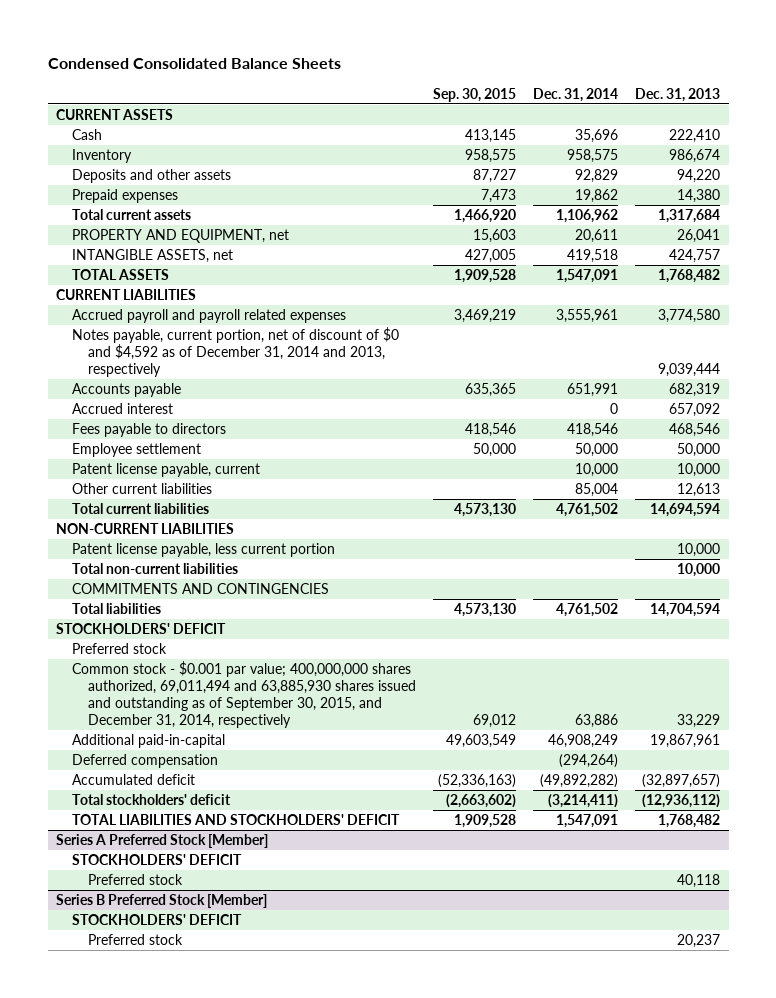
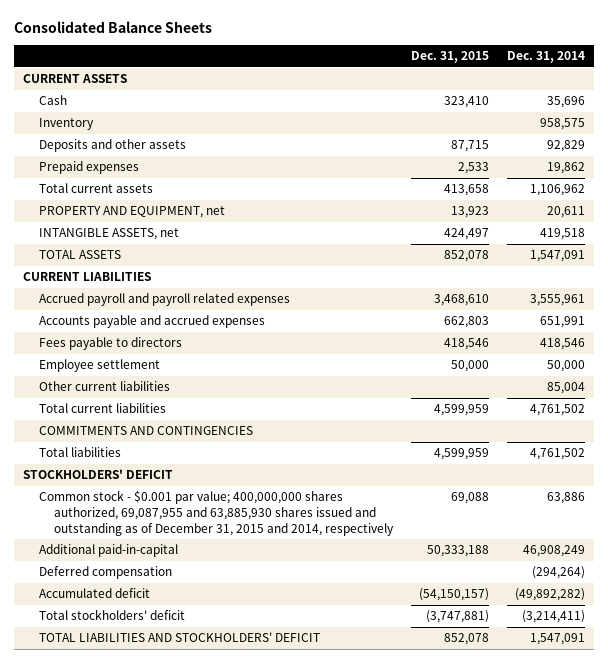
[47,58,341,70] Condensed Consolidated Balance Sheets -> [13,20,212,33] Consolidated Balance Sheets
[433,87,517,102] Sep. 30, 2015 -> none
[635,87,721,102] Dec. 31, 2013 -> none
none -> [411,51,490,64] Dec. 31, 2015
[72,327,400,378] Notes payable, current portion, net of discount of $0 and $4,592 as of December 31, 2014 and 2013, respectively -> none
[72,403,174,415] Accrued interest -> none
[72,383,182,398] Accounts payable -> [38,315,265,329] Accounts payable and accrued expenses
[72,463,261,478] Patent license payable, current -> none
[56,523,235,535] NON-CURRENT LIABILITIES -> none
[72,543,336,558] Patent license payable, less current portion -> none
[72,563,239,575] Total non-current liabilities -> none
[72,643,168,655] Preferred stock -> none
[72,661,417,729] Common stock - $0.001 par value; 400,000,000 shares authorized, 69,011,494 and 63,885,930 shares issued and outstanding as of September 30, 2015, and December 31, 2014, respectively -> [38,490,395,536] Common stock - $0.001 par value; 400,000,000 shares authorized, 69,087,955 and 63,885,930 shares issued and outstanding as of December 31, 2015 and 2014, respectively
[56,834,269,849] Series A Preferred Stock [Member] -> none
[72,854,243,866] STOCKHOLDERS' DEFICIT -> none
[88,874,184,886] Preferred stock -> none
[56,894,268,909] Series B Preferred Stock [Member] -> none
[72,914,243,926] STOCKHOLDERS' DEFICIT -> none
[88,934,184,946] Preferred stock -> none

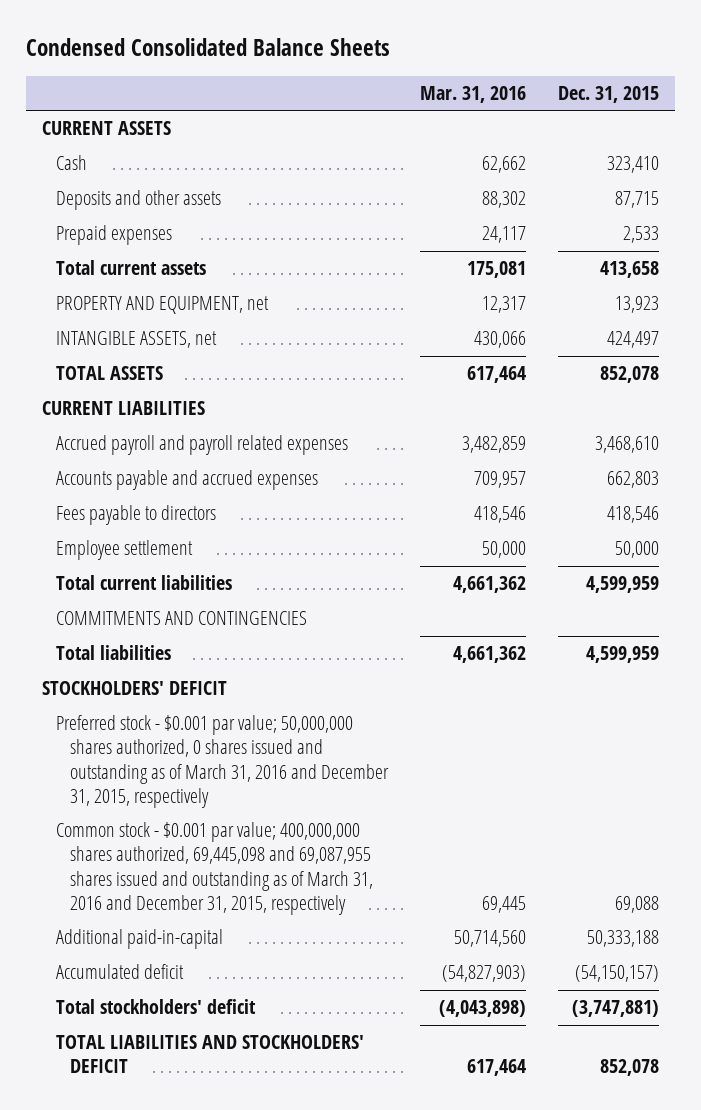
[13,20,212,33] Consolidated Balance Sheets -> [26,38,391,57] Condensed Consolidated Balance Sheets
[507,51,586,64] Dec. 31, 2014 -> none
none -> [419,85,526,103] Mar. 31, 2016
[38,118,94,131] Inventory -> none
[38,381,170,392] Other current liabilities -> none
none -> [55,715,389,808] Preferred stock - $0.001 par value; 50,000,000 shares authorized, 0 shares issued and outstanding as of March 31, 2016 and December 31, 2015, respectively
[38,490,395,536] Common stock - $0.001 par value; 400,000,000 shares authorized, 69,087,955 and 63,885,930 shares issued and outstanding as of December 31, 2015 and 2014, respectively -> [55,822,373,915] Common stock - $0.001 par value; 400,000,000 shares authorized, 69,445,098 and 69,087,955 shares issued and outstanding as of March 31, 2016 and December 31, 2015, respectively
[38,566,172,580] Deferred compensation -> none

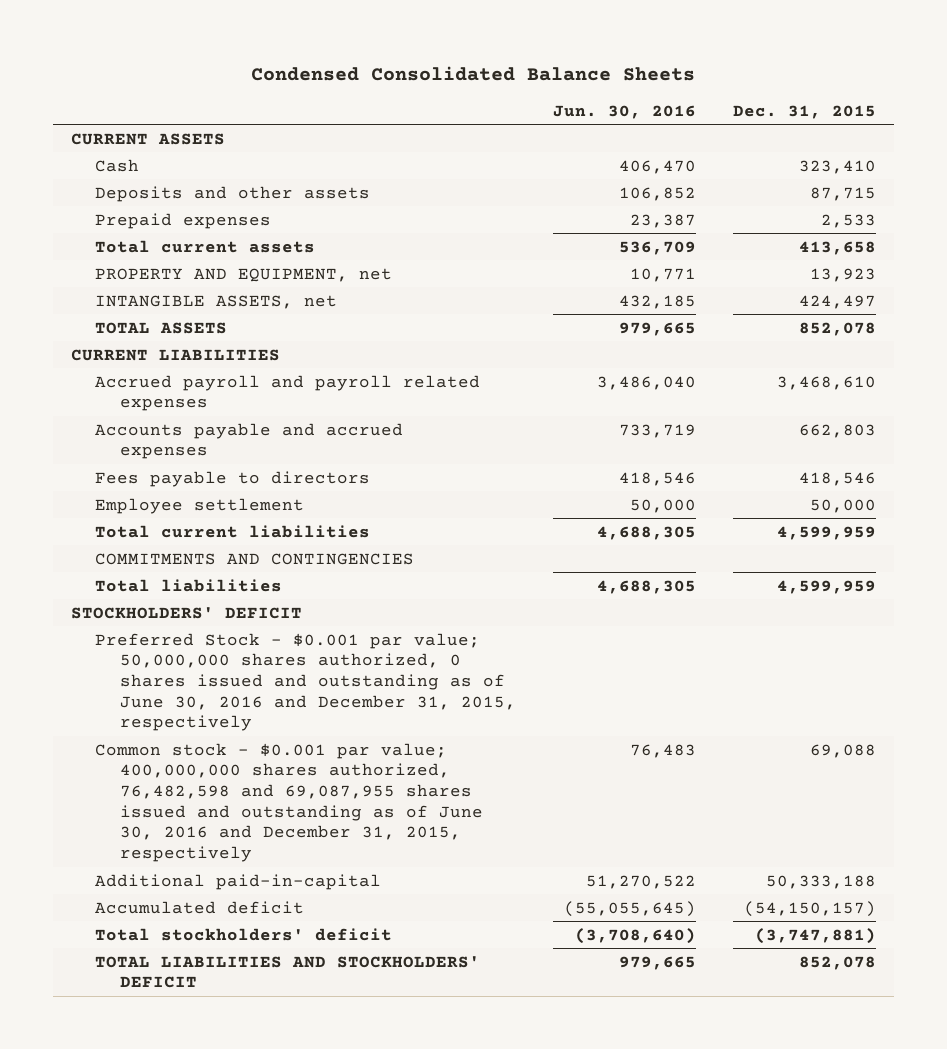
[419,85,526,103] Mar. 31, 2016 -> none
none -> [552,104,696,119] Jun. 30, 2016
[55,715,389,808] Preferred stock - $0.001 par value; 50,000,000 shares authorized, 0 shares issued and outstanding as of March 31, 2016 and December 31, 2015, respectively -> [95,632,516,732] Preferred Stock - $0.001 par value; 50,000,000 shares authorized, 0 shares issued and outstanding as of June 30, 2016 and December 31, 2015, respectively
[55,822,373,915] Common stock - $0.001 par value; 400,000,000 shares authorized, 69,445,098 and 69,087,955 shares issued and outstanding as of March 31, 2016 and December 31, 2015, respectively -> [95,742,483,862] Common stock - $0.001 par value; 400,000,000 shares authorized, 76,482,598 and 69,087,955 shares issued and outstanding as of June 30, 2016 and December 31, 2015, respectively

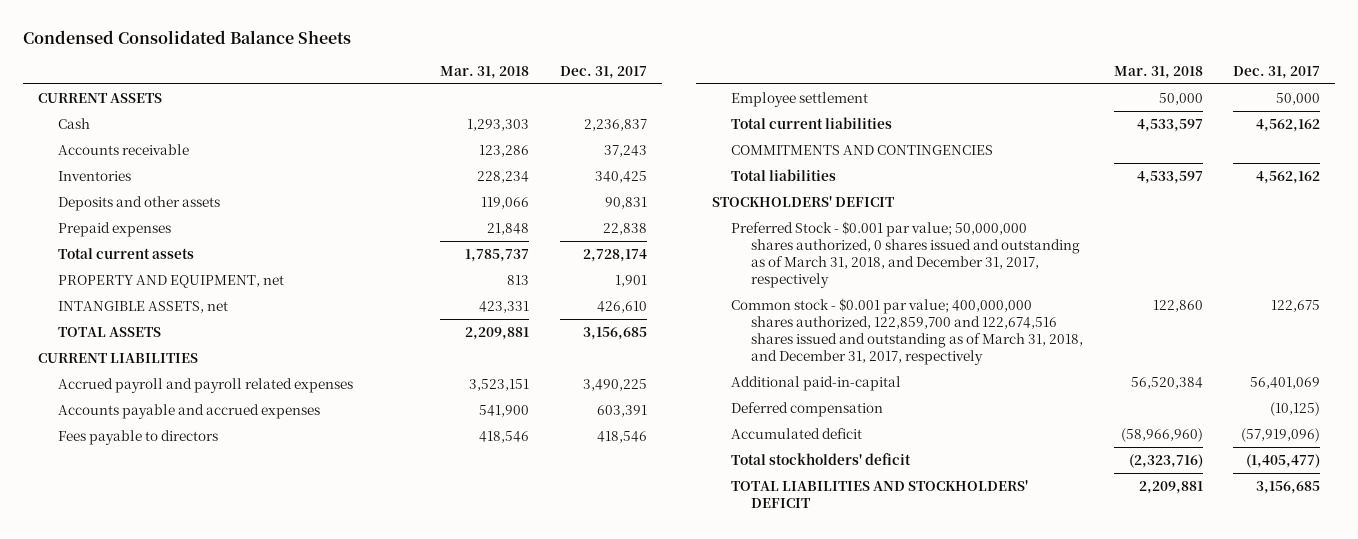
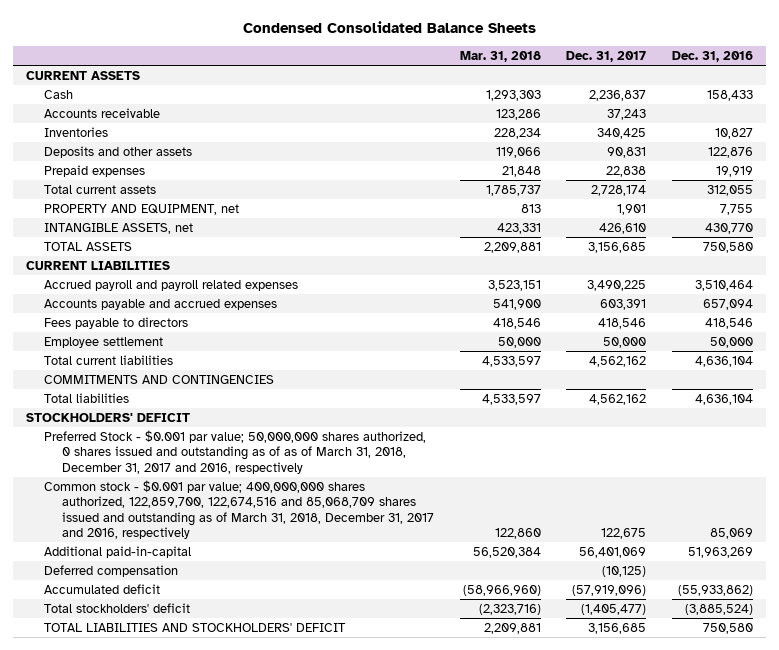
none -> [671,51,753,63] Dec. 31, 2016
[731,220,1081,289] Preferred Stock - $0.001 par value; 50,000,000 shares authorized, 0 shares issued and outstanding as of March 31, 2018, and December 31, 2017, respectively -> [44,429,427,474] Preferred Stock - $0.001 par value; 50,000,000 shares authorized, 0 shares issued and outstanding as of as of March 31, 2018, December 31, 2017 and 2016, respectively
[731,297,1084,366] Common stock - $0.001 par value; 400,000,000 shares authorized, 122,859,700 and 122,674,516 shares issued and outstanding as of March 31, 2018, and December 31, 2017, respectively -> [44,479,435,539] Common stock - $0.001 par value; 400,000,000 shares authorized, 122,859,700, 122,674,516 and 85,068,709 shares issued and outstanding as of March 31, 2018, December 31, 2017 and 2016, respectively

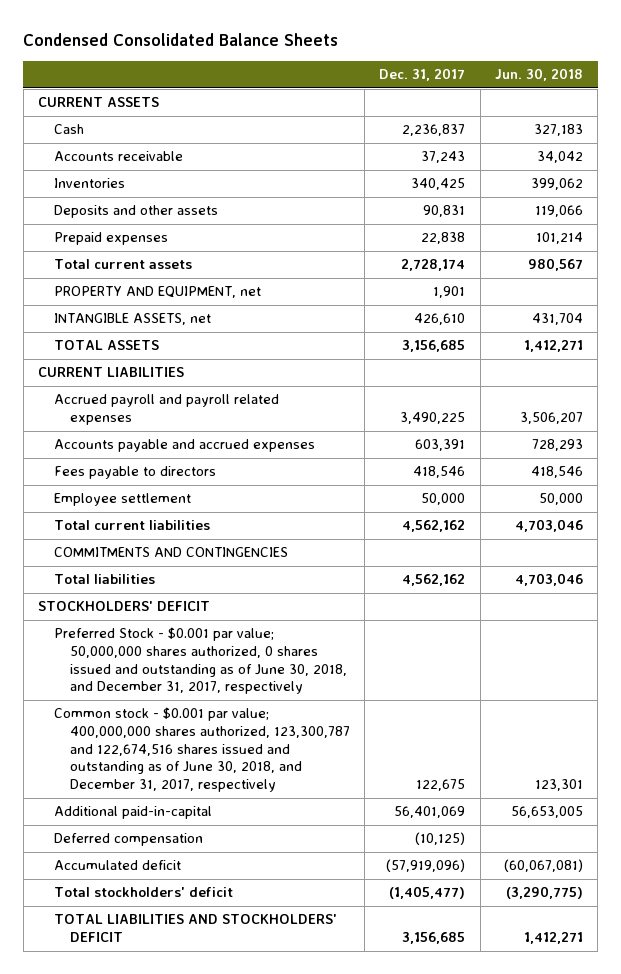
[459,51,541,63] Mar. 31, 2018 -> none
[671,51,753,63] Dec. 31, 2016 -> none
none -> [495,68,584,82] Jun. 30, 2018
[44,429,427,474] Preferred Stock - $0.001 par value; 50,000,000 shares authorized, 0 shares issued and outstanding as of as of March 31, 2018, December 31, 2017 and 2016, respectively -> [53,627,347,695] Preferred Stock - $0.001 par value; 50,000,000 shares authorized, 0 shares issued and outstanding as of June 30, 2018, and December 31, 2017, respectively
[44,479,435,539] Common stock - $0.001 par value; 400,000,000 shares authorized, 122,859,700, 122,674,516 and 85,068,709 shares issued and outstanding as of March 31, 2018, December 31, 2017 and 2016, respectively -> [53,707,350,793] Common stock - $0.001 par value; 400,000,000 shares authorized, 123,300,787 and 122,674,516 shares issued and outstanding as of June 30, 2018, and December 31, 2017, respectively

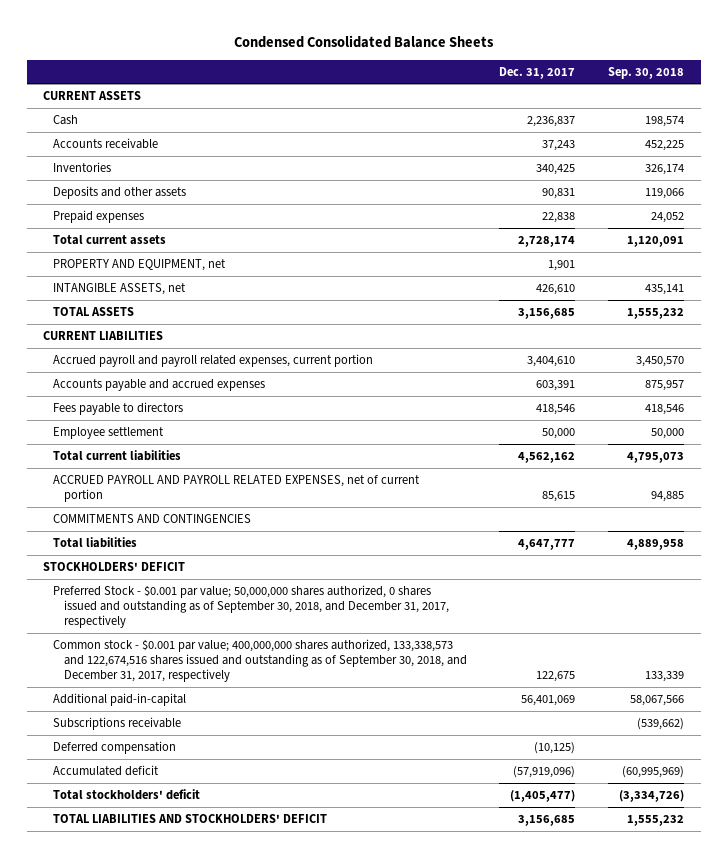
[495,68,584,82] Jun. 30, 2018 -> none
none -> [608,66,685,79] Sep. 30, 2018
[53,394,279,426] Accrued payroll and payroll related expenses -> [53,354,374,368] Accrued payroll and payroll related expenses, current portion
[400,412,466,425] 3,490,225 -> [527,356,576,368] 3,404,610
none -> [53,475,421,503] ACCRUED PAYROLL AND PAYROLL RELATED EXPENSES, net of current portion
[402,574,466,587] 4,562,162 -> [518,539,576,551] 4,647,777
[53,627,347,695] Preferred Stock - $0.001 par value; 50,000,000 shares authorized, 0 shares issued and outstanding as of June 30, 2018, and December 31, 2017, respectively -> [53,585,449,629] Preferred Stock - $0.001 par value; 50,000,000 shares authorized, 0 shares issued and outstanding as of September 30, 2018, and December 31, 2017, respectively
[53,707,350,793] Common stock - $0.001 par value; 400,000,000 shares authorized, 123,300,787 and 122,674,516 shares issued and outstanding as of June 30, 2018, and December 31, 2017, respectively -> [53,639,467,683] Common stock - $0.001 par value; 400,000,000 shares authorized, 133,338,573 and 122,674,516 shares issued and outstanding as of September 30, 2018, and December 31, 2017, respectively
none -> [53,717,182,731] Subscriptions receivable

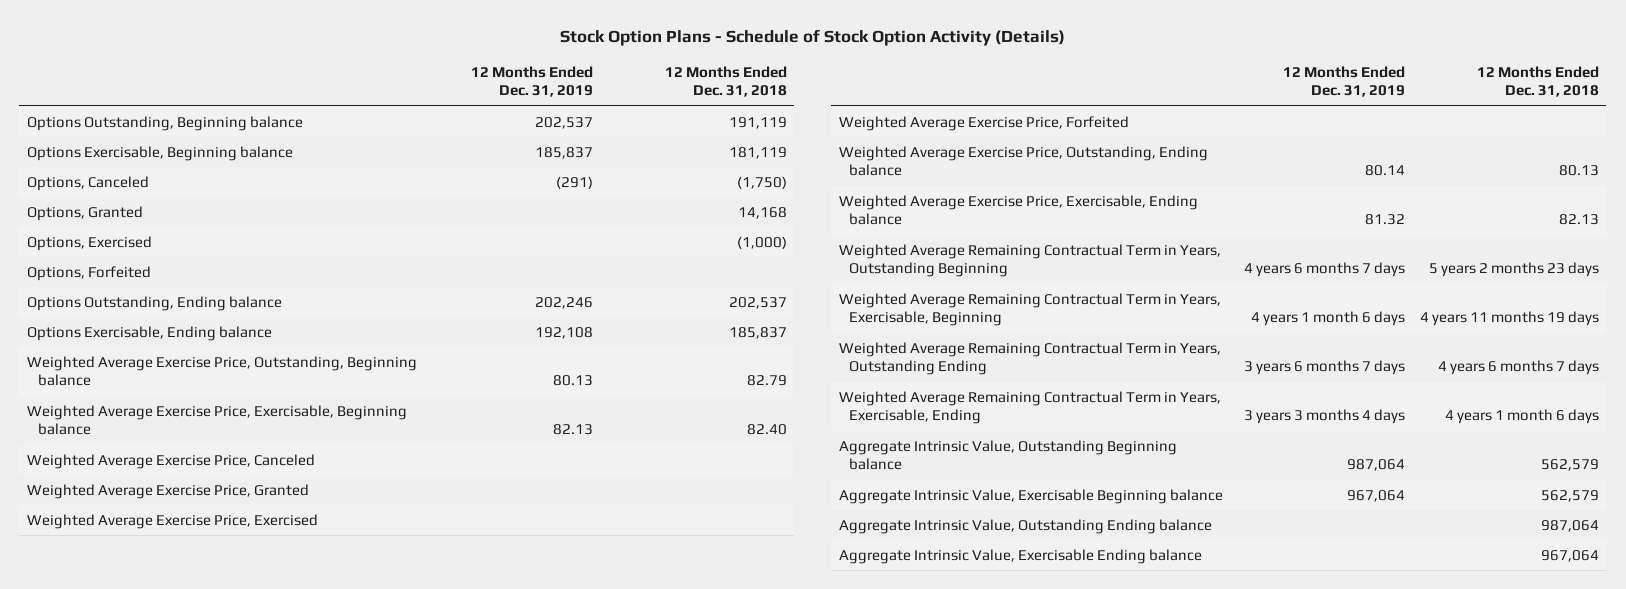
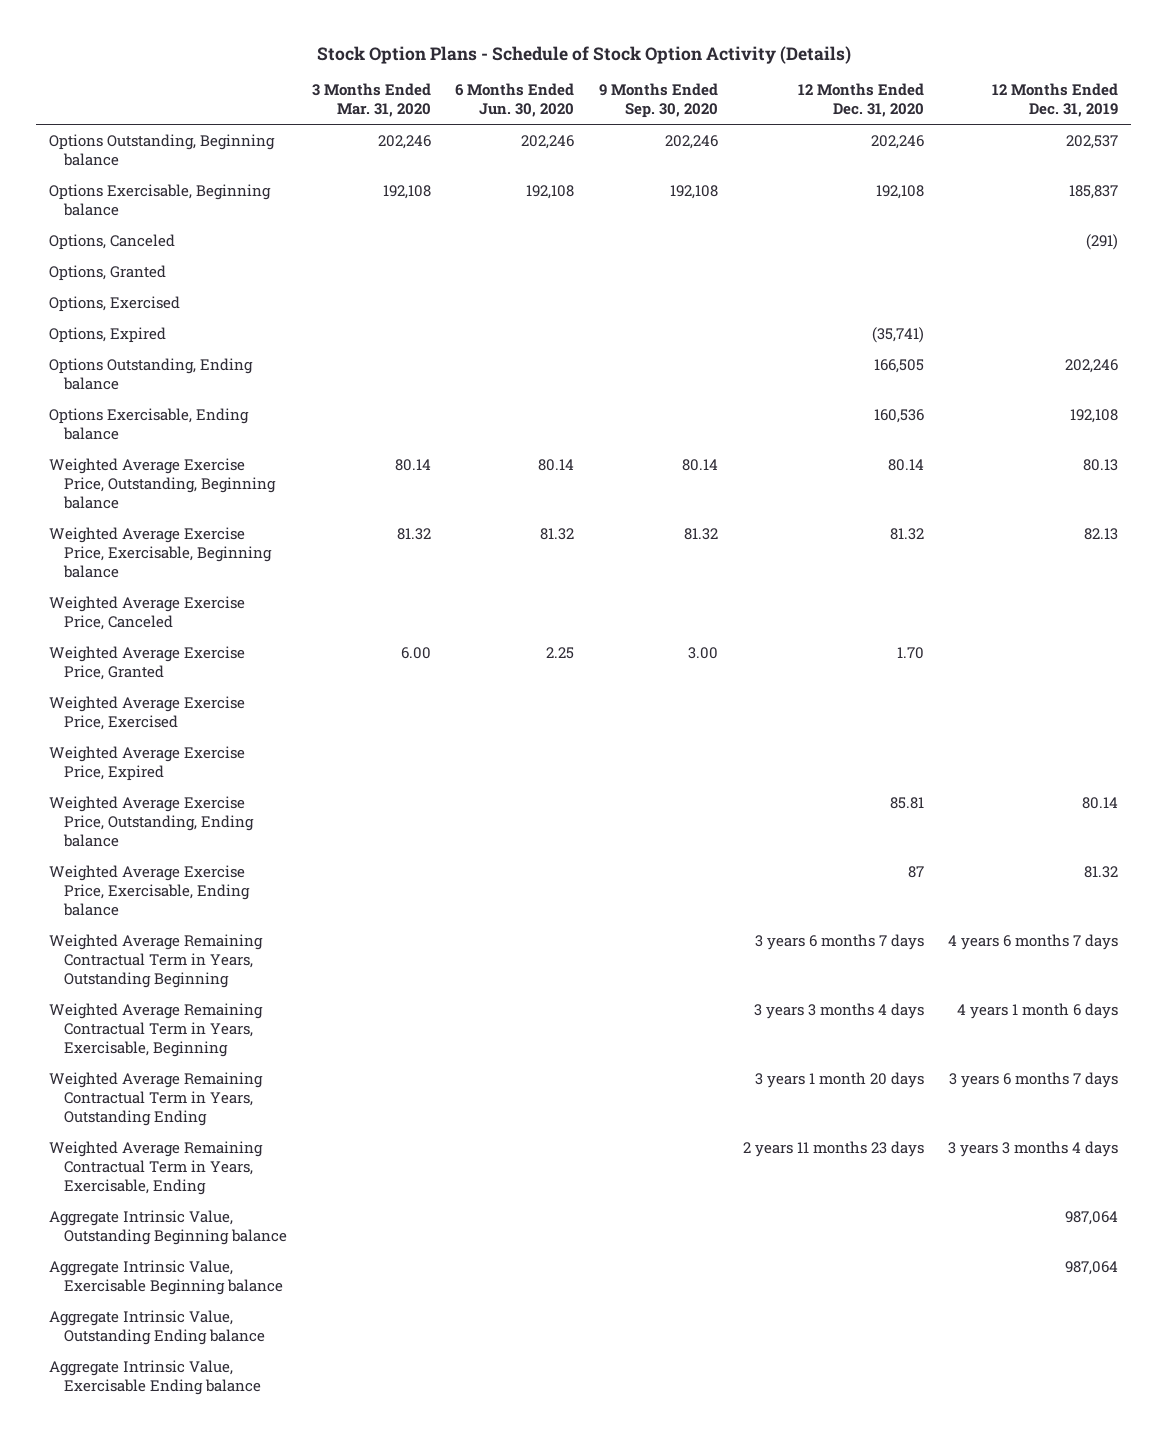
[664,66,787,98] 12 Months Ended Dec. 31, 2018 -> none
none -> [311,83,431,118] 3 Months Ended Mar. 31, 2020
none -> [455,83,575,118] 6 Months Ended Jun. 30, 2020
none -> [598,83,718,119] 9 Months Ended Sep. 30, 2020
none -> [797,83,924,118] 12 Months Ended Dec. 31, 2020
[26,265,151,281] Options, Forfeited -> [48,326,166,343] Options, Expired
[838,115,1129,131] Weighted Average Exercise Price, Forfeited -> [48,745,245,781] Weighted Average Exercise Price, Expired
[1346,489,1405,502] 967,064 -> [1065,1260,1119,1275] 987,064

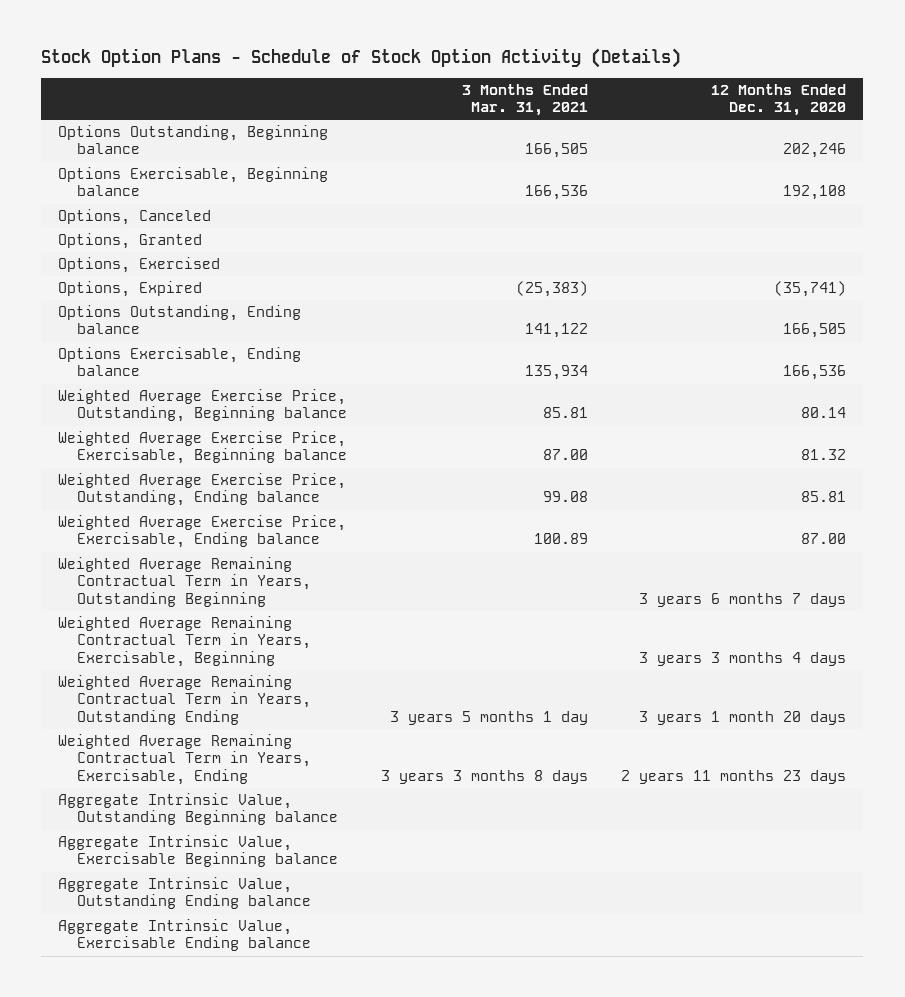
[311,83,431,118] 3 Months Ended Mar. 31, 2020 -> none
[455,83,575,118] 6 Months Ended Jun. 30, 2020 -> none
[598,83,718,119] 9 Months Ended Sep. 30, 2020 -> none
[992,83,1119,118] 12 Months Ended Dec. 31, 2019 -> none
none -> [461,83,588,117] 3 Months Ended Mar. 31, 2021
[873,408,924,423] 160,536 -> [783,365,847,381] 166,536
[48,595,245,630] Weighted Average Exercise Price, Canceled -> none
[48,645,245,680] Weighted Average Exercise Price, Granted -> none
[48,695,245,730] Weighted Average Exercise Price, Exercised -> none
[48,745,245,781] Weighted Average Exercise Price, Expired -> none
[907,865,924,878] 87 -> [801,533,847,545] 87.00

